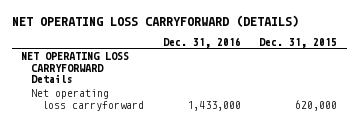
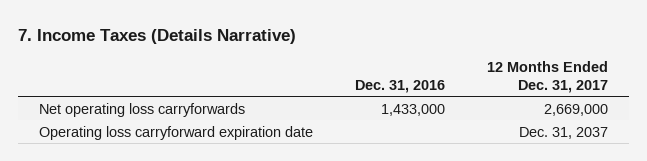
[11,14,299,27] NET OPERATING LOSS CARRYFORWARD (DETAILS) -> [18,29,297,45] 7. Income Taxes (Details Narrative)
[259,37,338,48] Dec. 31, 2015 -> none
none -> [486,61,608,93] 12 Months Ended Dec. 31, 2017
[21,52,130,84] NET OPERATING LOSS CARRYFORWARD Details -> none
[31,89,144,111] Net operating loss carryforward -> [39,102,246,117] Net operating loss carryforwards
none -> [39,125,314,140] Operating loss carryforward expiration date

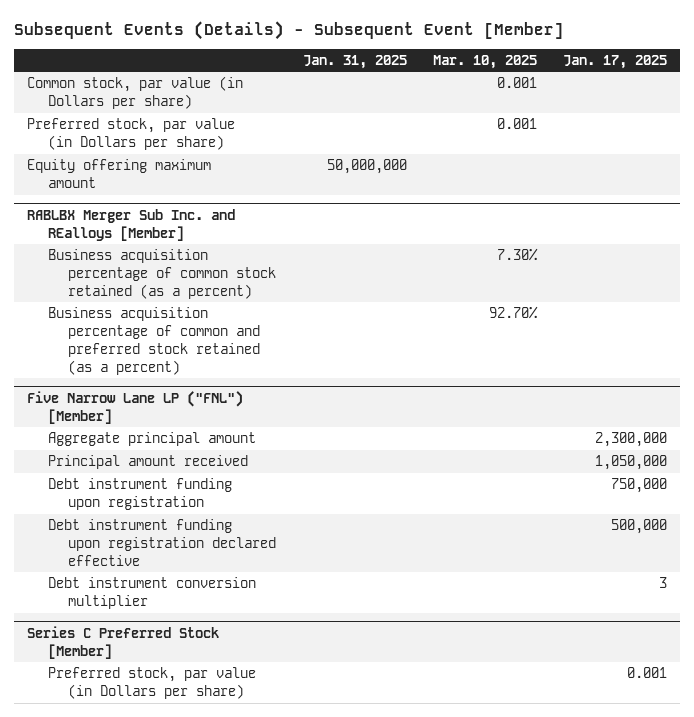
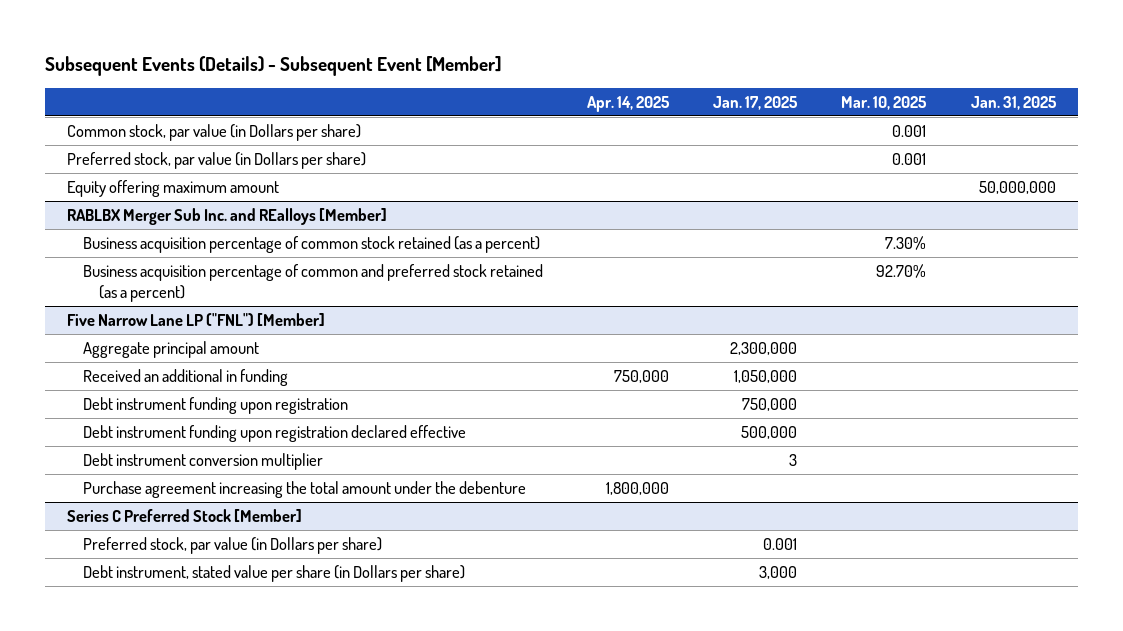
none -> [587,95,671,112] Apr. 14, 2025
[47,455,248,470] Principal amount received -> [83,369,289,387] Received an additional in funding
none -> [83,481,527,499] Purchase agreement increasing the total amount under the debenture
none -> [83,565,466,583] Debt instrument, stated value per share (in Dollars per share)

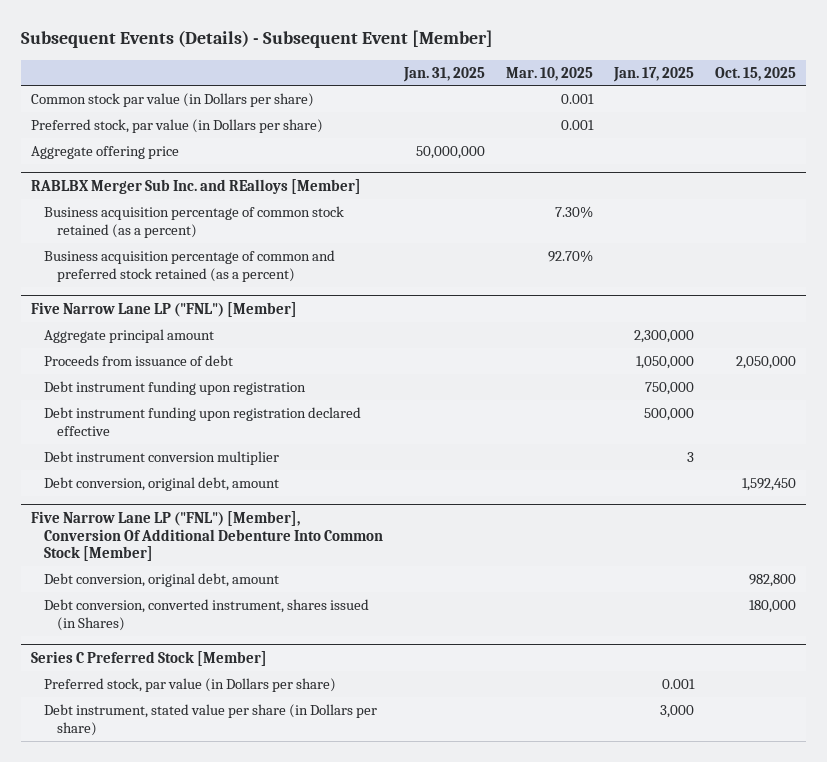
[587,95,671,112] Apr. 14, 2025 -> none
none -> [714,66,796,81] Oct. 15, 2025
[67,124,362,142] Common stock, par value (in Dollars per share) -> [31,93,315,108] Common stock par value (in Dollars per share)
[67,180,280,198] Equity offering maximum amount -> [31,146,180,160] Aggregate offering price
[83,369,289,387] Received an additional in funding -> [44,355,234,367] Proceeds from issuance of debt
[83,481,527,499] Purchase agreement increasing the total amount under the debenture -> none
none -> [44,477,280,492] Debt conversion, original debt, amount
none -> [31,510,384,562] Five Narrow Lane LP ("FNL") [Member], Conversion Of Additional Debenture Into Common Stock [Member]
none -> [44,573,280,588] Debt conversion, original debt, amount
none -> [44,599,370,631] Debt conversion, converted instrument, shares issued (in Shares)

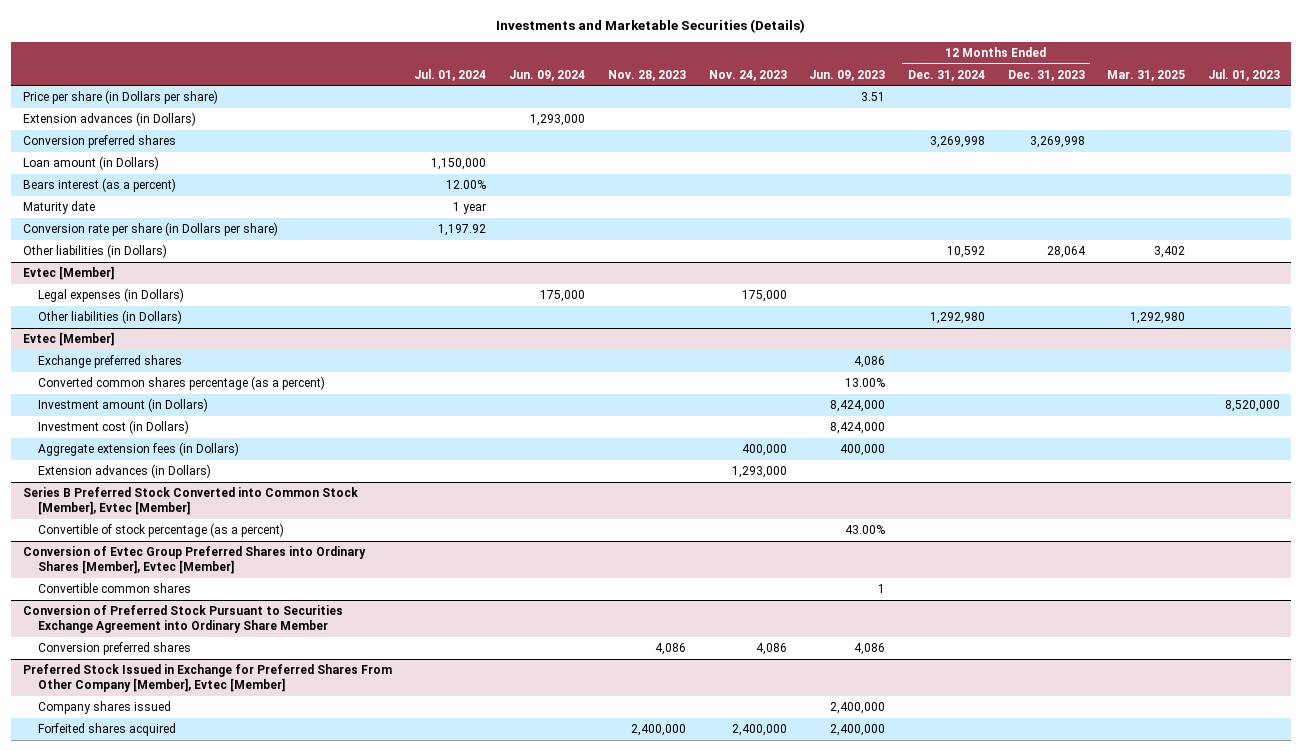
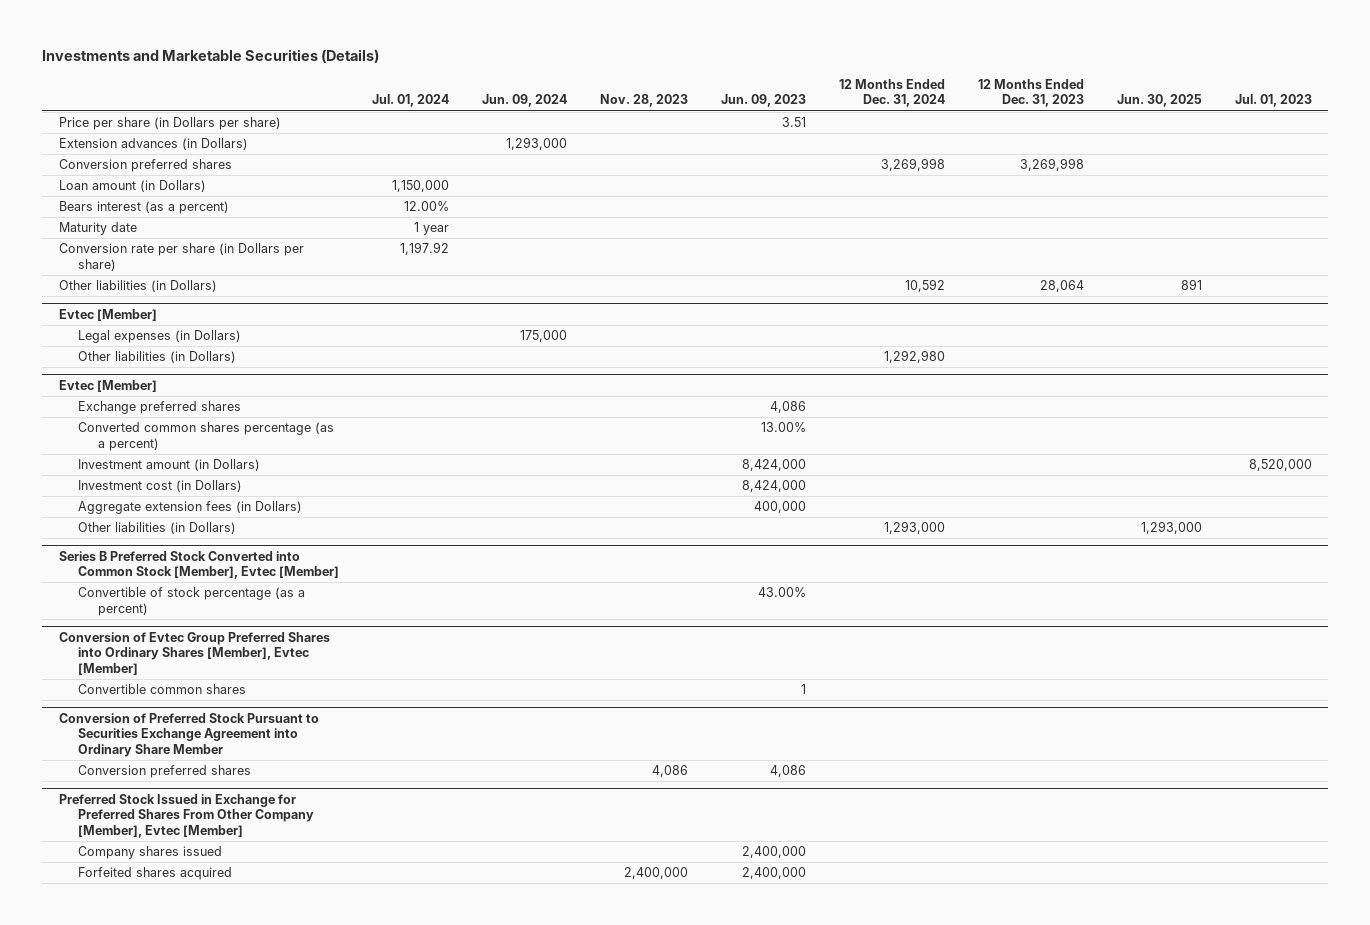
[708,69,787,81] Nov. 24, 2023 -> none
[1107,69,1186,81] Mar. 31, 2025 -> none
none -> [1116,94,1202,108] Jun. 30, 2025
[38,464,212,479] Extension advances (in Dollars) -> none
none -> [78,522,237,535] Other liabilities (in Dollars)

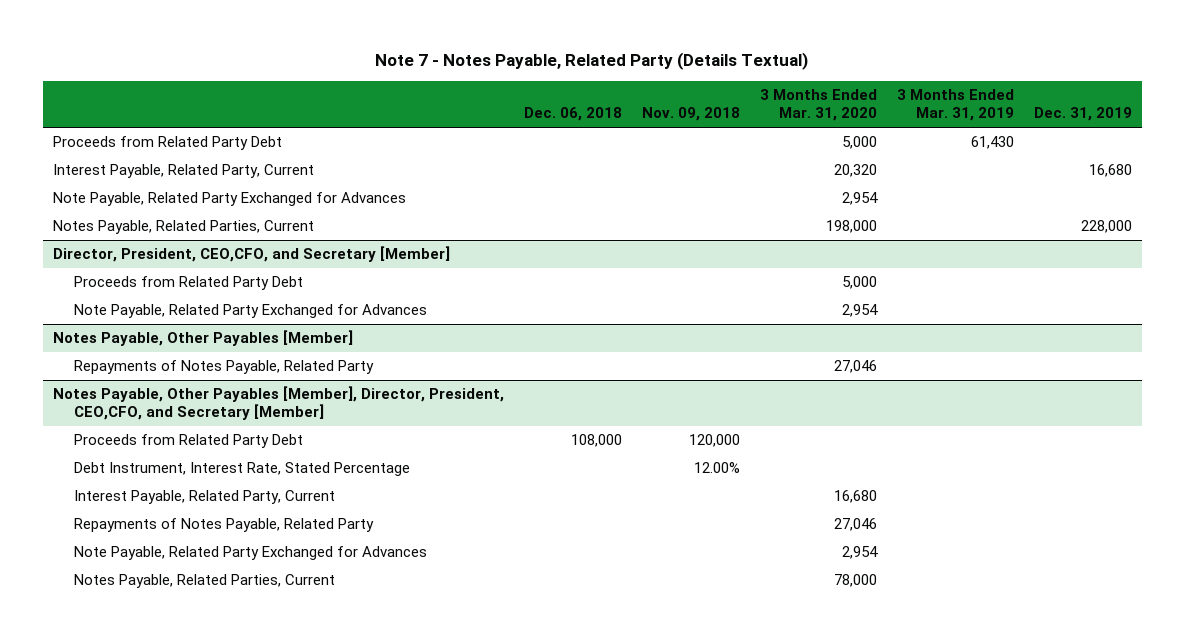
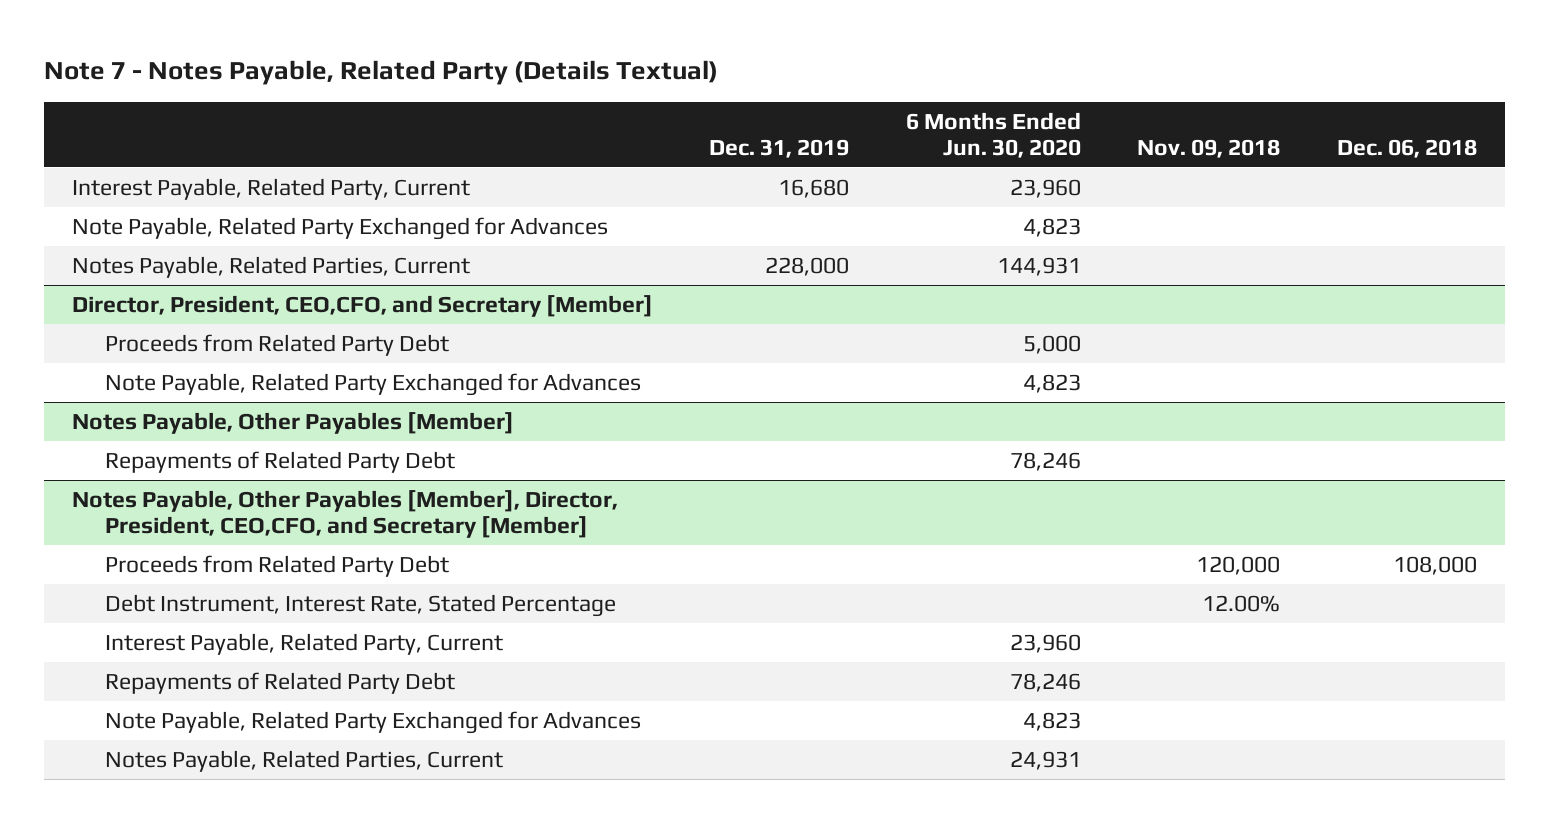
[759,89,877,122] 3 Months Ended Mar. 31, 2020 -> none
[896,89,1014,122] 3 Months Ended Mar. 31, 2019 -> none
none -> [905,111,1081,159] 6 Months Ended Jun. 30, 2020
[52,136,282,151] Proceeds from Related Party Debt -> none
[74,360,375,375] Repayments of Notes Payable, Related Party -> [105,450,456,473] Repayments of Related Party Debt
[74,518,375,533] Repayments of Notes Payable, Related Party -> [105,671,456,694] Repayments of Related Party Debt

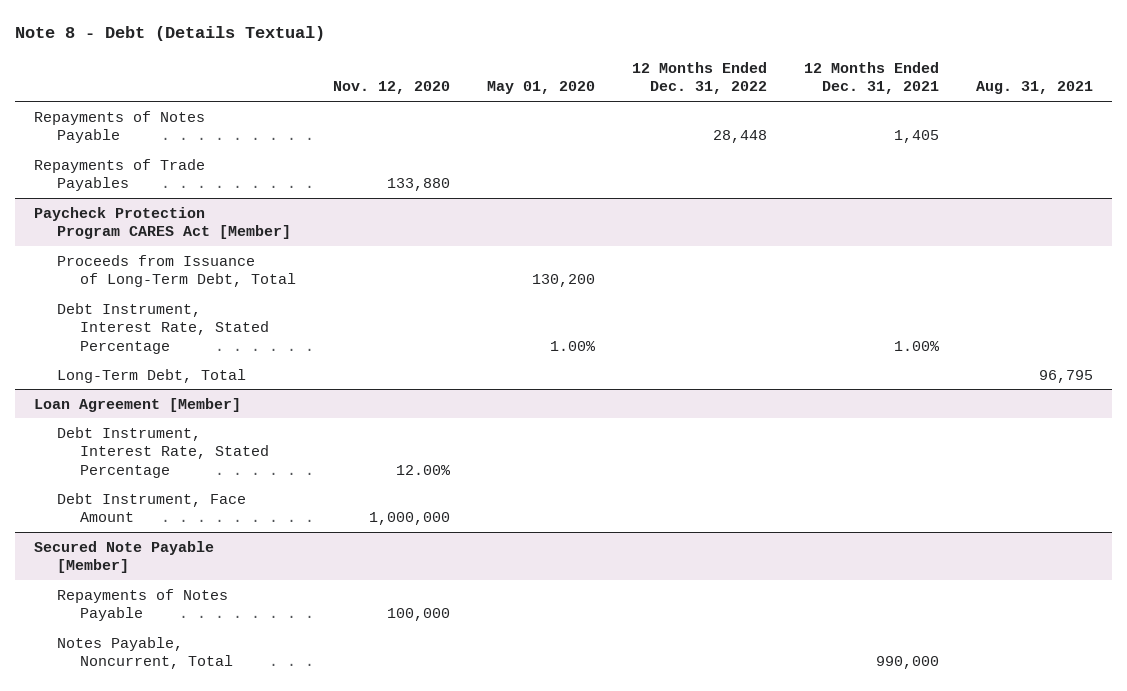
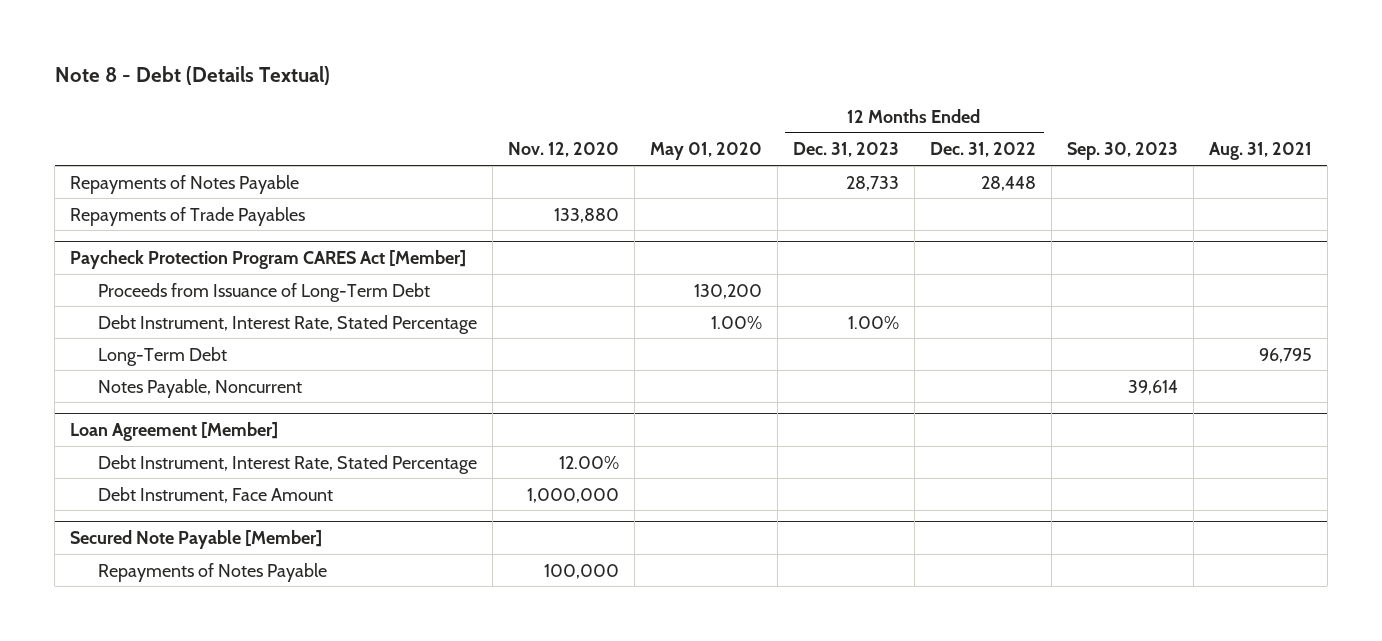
[804,61,940,95] 12 Months Ended Dec. 31, 2021 -> none
none -> [792,142,899,158] Dec. 31, 2023
none -> [1066,142,1178,161] Sep. 30, 2023
[56,254,296,288] Proceeds from Issuance of Long-Term Debt, Total -> [97,282,430,302] Proceeds from Issuance of Long-Term Debt
[56,368,246,383] Long-Term Debt, Total -> [97,346,227,366] Long-Term Debt
none -> [97,378,302,398] Notes Payable, Noncurrent
[56,636,233,670] Notes Payable, Noncurrent, Total -> none

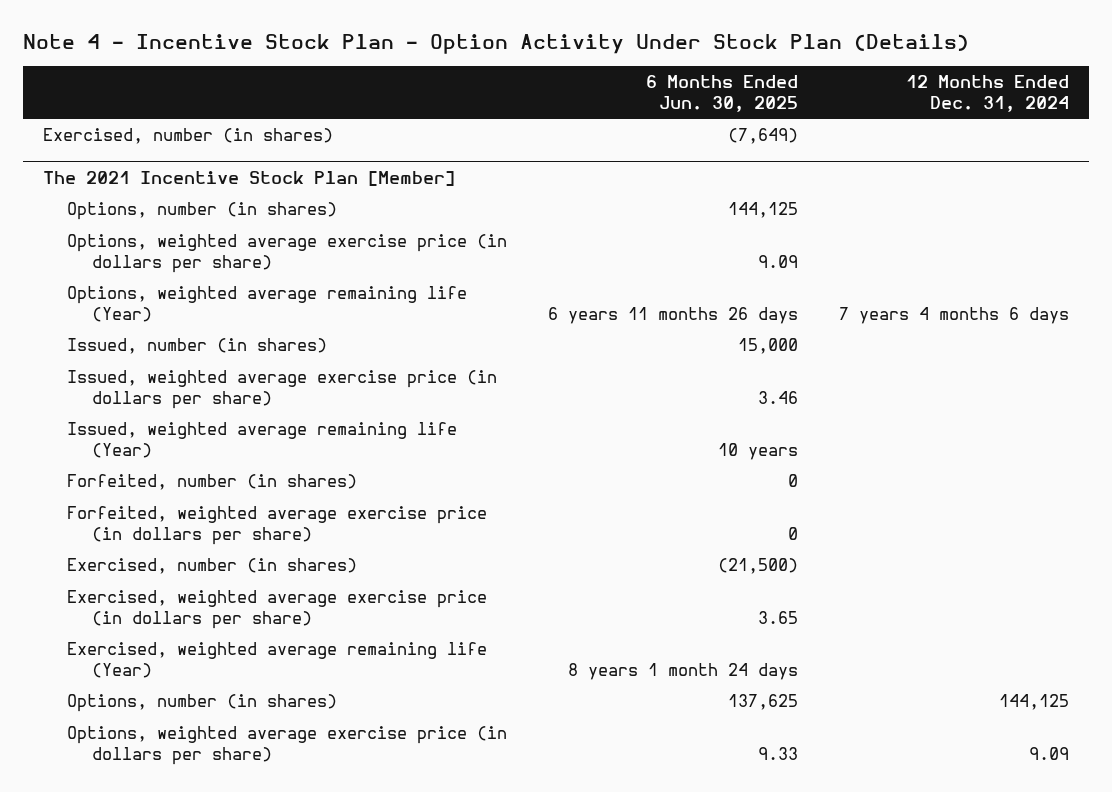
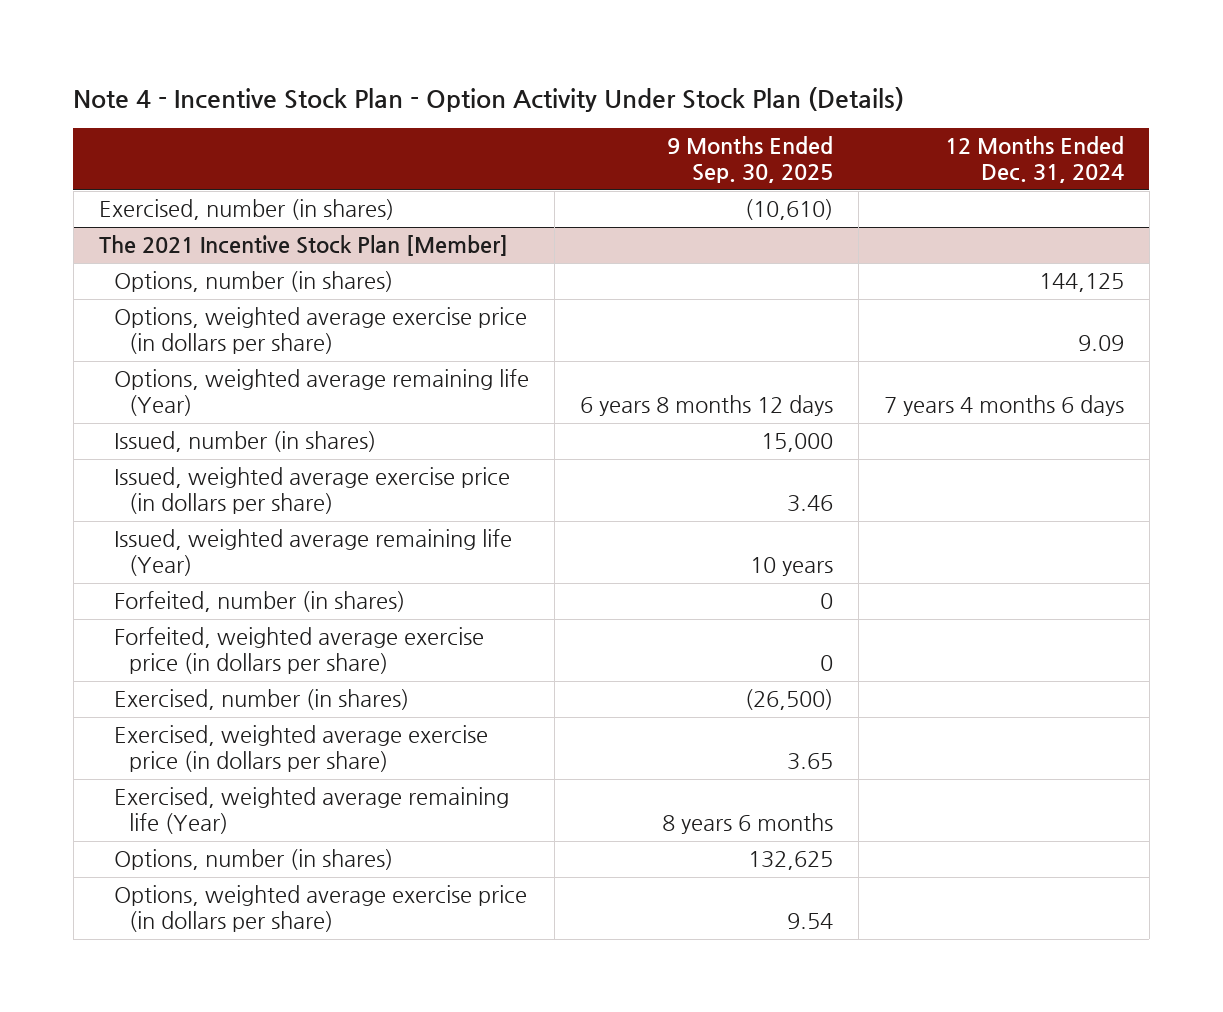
[646,74,799,112] 6 Months Ended Jun. 30, 2025 -> none
none -> [666,136,833,184] 9 Months Ended Sep. 30, 2025
[67,694,338,713] Options, number (in shares) -> [114,271,394,293] Options, number (in shares)
[67,726,508,765] Options, weighted average exercise price (in dollars per share) -> [114,307,528,355] Options, weighted average exercise price (in dollars per share)
[67,202,338,221] Options, number (in shares) -> [114,849,394,871] Options, number (in shares)
[67,234,508,273] Options, weighted average exercise price (in dollars per share) -> [114,885,528,933] Options, weighted average exercise price (in dollars per share)

